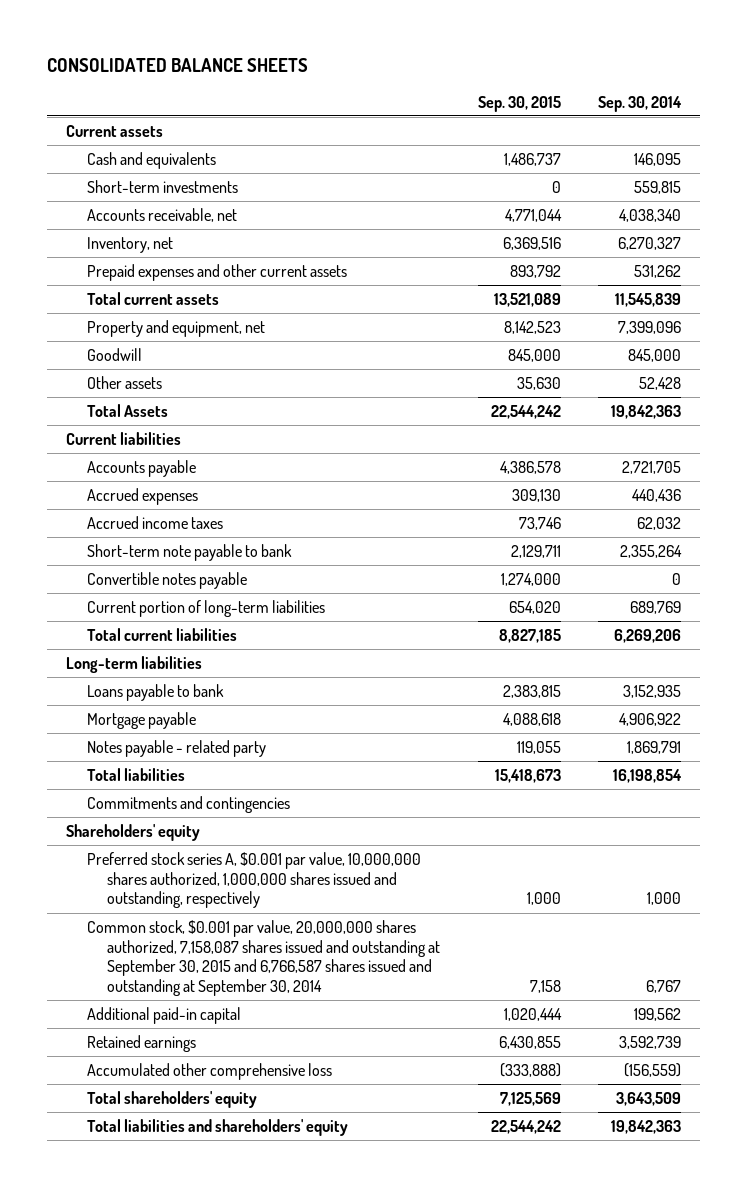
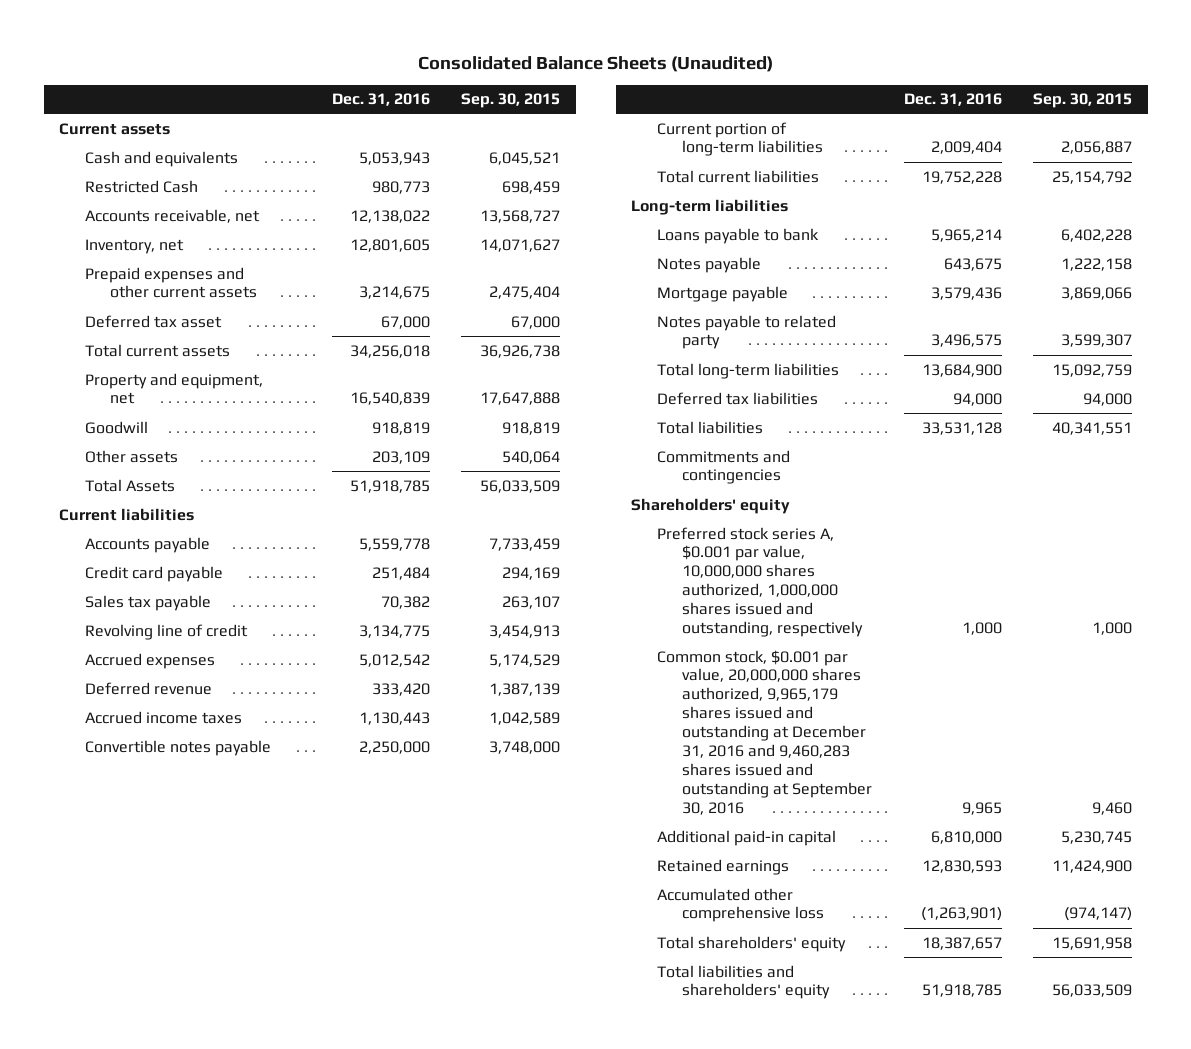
[47,58,309,73] CONSOLIDATED BALANCE SHEETS -> [417,55,773,72] Consolidated Balance Sheets (Unaudited)
[598,95,683,112] Sep. 30, 2014 -> none
none -> [331,93,430,107] Dec. 31, 2016
[86,179,238,193] Short-term investments -> none
[503,152,561,166] 1,486,737 -> [489,151,561,165] 6,045,521
none -> [84,179,198,193] Restricted Cash
[504,208,562,222] 4,771,044 -> [480,209,561,223] 13,568,727
[502,236,561,250] 6,369,516 -> [480,238,561,252] 14,071,627
[509,264,561,278] 893,792 -> [489,286,561,300] 2,475,404
none -> [84,314,222,328] Deferred tax asset
[493,292,561,307] 13,521,089 -> [480,344,561,358] 36,926,738
[503,320,561,334] 8,142,523 -> [480,392,561,406] 17,647,888
[507,348,561,362] 845,000 -> [502,421,561,435] 918,819
[516,376,561,390] 35,630 -> [502,450,561,464] 540,064
[490,404,561,419] 22,544,242 -> [480,479,561,493] 56,033,509
[86,543,292,561] Short-term note payable to bank -> none
[499,460,561,474] 4,386,578 -> [489,537,561,551] 7,733,459
none -> [84,565,223,582] Credit card payable
none -> [84,594,211,611] Sales tax payable
none -> [84,623,248,640] Revolving line of credit
[511,488,561,502] 309,130 -> [489,653,561,667] 5,174,529
none -> [84,681,212,695] Deferred revenue
[518,516,561,530] 73,746 -> [489,711,561,725] 1,042,589
[500,572,561,586] 1,274,000 -> [489,740,561,754] 3,748,000
[508,600,561,614] 654,020 -> [1060,141,1132,155] 2,056,887
[498,628,561,643] 8,827,185 -> [1051,170,1132,184] 25,154,792
[502,684,561,698] 2,383,815 -> [1060,228,1132,242] 6,402,228
none -> [656,256,761,273] Notes payable
[502,712,561,726] 4,088,618 -> [1060,286,1132,300] 3,869,066
[86,739,266,757] Notes payable - related party -> [656,314,836,350] Notes payable to related party
[516,740,561,754] 119,055 -> [1060,334,1132,348] 3,599,307
none -> [656,362,839,379] Total long-term liabilities
none -> [656,391,818,405] Deferred tax liabilities
[494,768,561,783] 15,418,673 -> [1051,421,1132,435] 40,341,551
[86,919,441,997] Common stock, $0.001 par value, 20,000,000 shares authorized, 7,158,087 shares issued and outstanding at September 30, 2015 and 6,766,587 shares issued and outstanding at September 30, 2014 -> [656,649,873,815] Common stock, $0.001 par value, 20,000,000 shares authorized, 9,965,179 shares issued and outstanding at December 31, 2016 and 9,460,283 shares issued and outstanding at September 30, 2016
[529,980,561,994] 7,158 -> [1091,801,1132,815] 9,460
[503,1007,562,1021] 1,020,444 -> [1060,830,1132,844] 5,230,745
[498,1035,561,1049] 6,430,855 -> [1051,859,1132,873] 11,424,900
[499,1062,561,1077] (333,888) -> [1063,907,1132,922] (974,147)
[499,1091,561,1106] 7,125,569 -> [1051,936,1132,950] 15,691,958
[490,1119,561,1134] 22,544,242 -> [1051,984,1132,998] 56,033,509

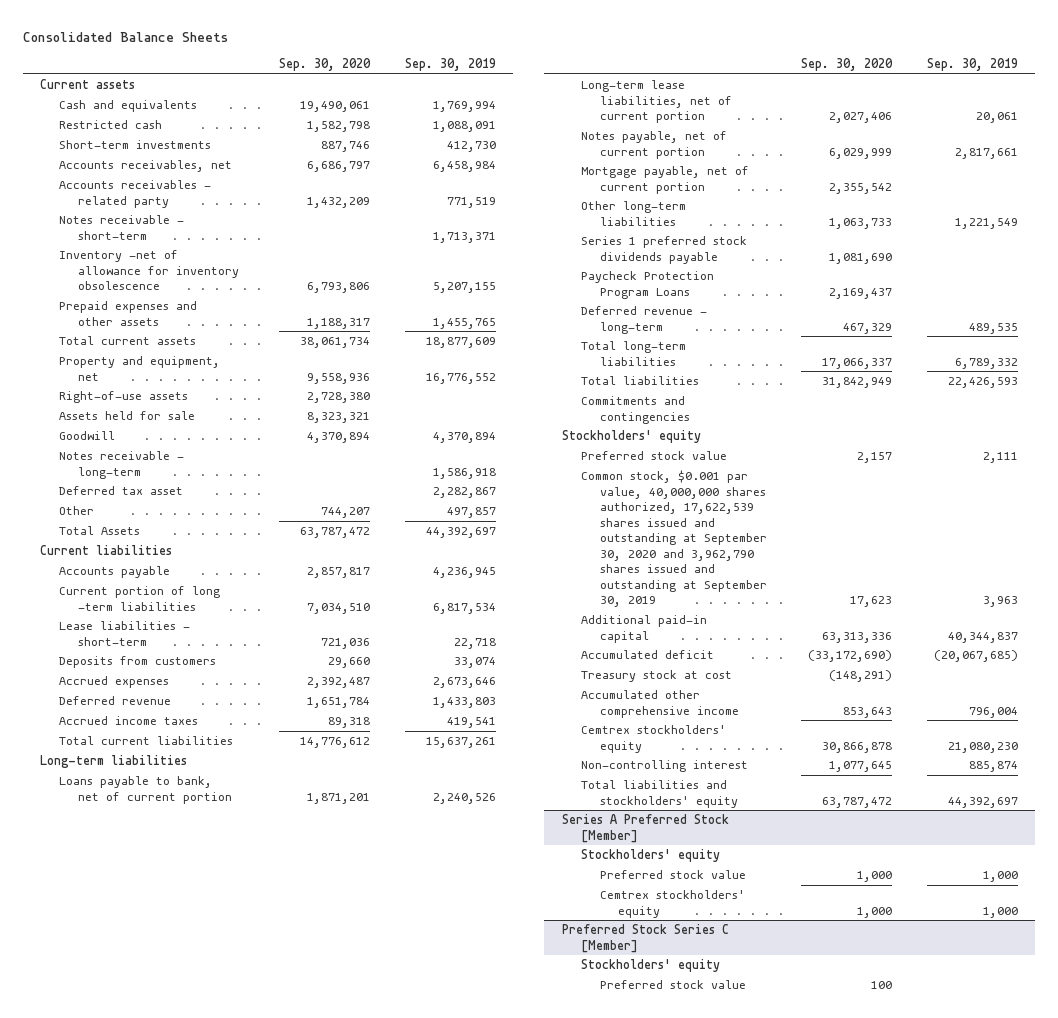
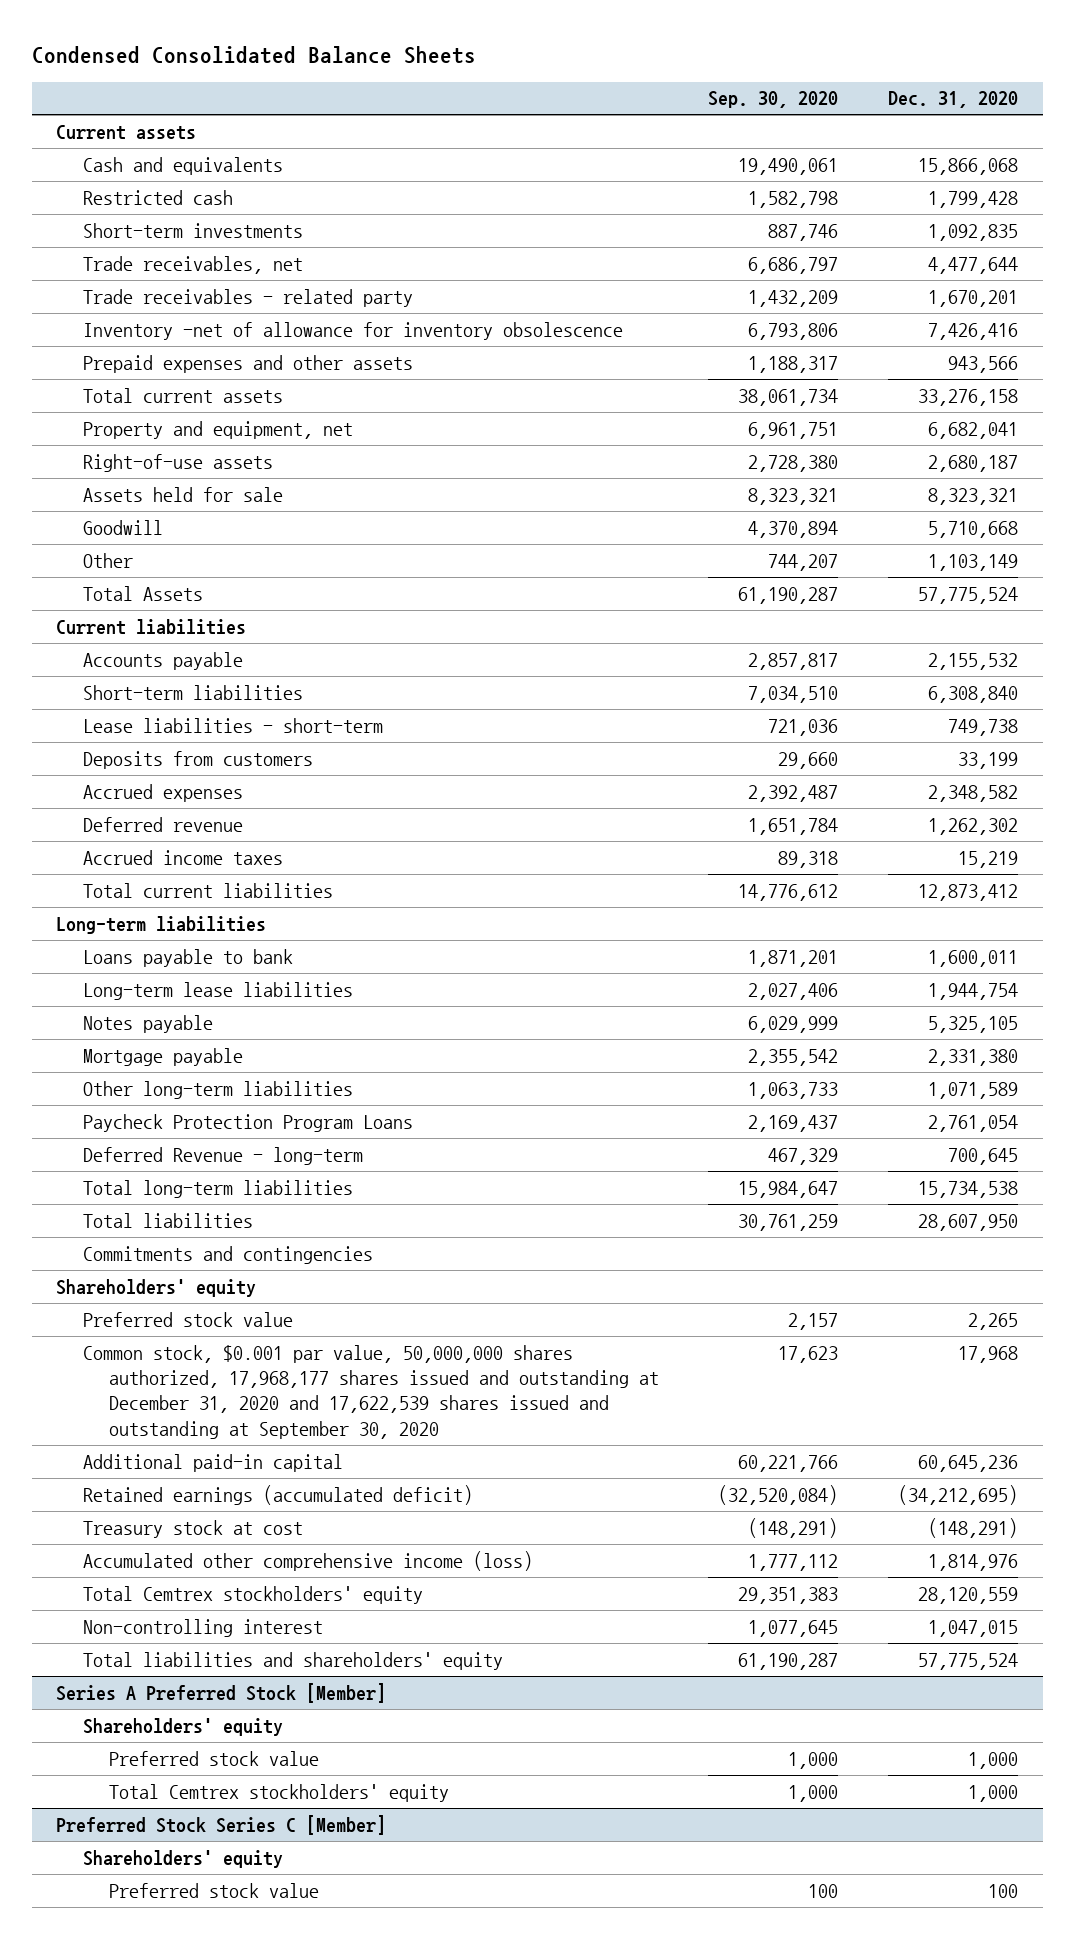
[22,31,228,42] Consolidated Balance Sheets -> [31,46,476,65] Condensed Consolidated Balance Sheets
[405,58,497,72] Sep. 30, 2019 -> none
none -> [887,91,1018,109] Dec. 31, 2020
[58,215,184,240] Notes receivable - short-term -> none
[58,160,232,173] Accounts receivables, net -> [82,255,303,274] Trade receivables, net
[58,180,211,208] Accounts receivables - related party -> [82,288,413,307] Trade receivables - related party
[307,372,371,384] 9,558,936 -> [748,421,839,439] 6,961,751
[58,451,184,479] Notes receivable - long-term -> none
[58,486,183,496] Deferred tax asset -> none
[300,527,371,539] 63,787,472 -> [738,586,839,604] 61,190,287
[58,586,220,611] Current portion of long -term liabilities -> [82,684,303,700] Short-term liabilities
[58,776,232,804] Loans payable to bank, net of current portion -> [82,948,293,967] Loans payable to bank
[580,80,732,124] Long-term lease liabilities, net of current portion -> [82,981,353,1000] Long-term lease liabilities
[580,131,727,159] Notes payable, net of current portion -> [82,1014,213,1033] Notes payable
[580,166,749,194] Mortgage payable, net of current portion -> [82,1047,243,1066] Mortgage payable
[580,236,747,264] Series 1 preferred stock dividends payable -> none
[580,306,707,334] Deferred revenue - long-term -> [82,1146,363,1165] Deferred Revenue - long-term
[822,357,893,369] 17,066,337 -> [738,1180,839,1198] 15,984,647
[822,377,893,389] 31,842,949 -> [738,1213,839,1231] 30,761,259
[561,430,701,444] Stockholders' equity -> [56,1278,257,1297] Shareholders' equity
[580,470,767,608] Common stock, $0.001 par value, 40,000,000 shares authorized, 17,622,539 shares issued and outstanding at September 30, 2020 and 3,962,790 shares issued and outstanding at September 30, 2019 -> [82,1344,660,1439] Common stock, $0.001 par value, 50,000,000 shares authorized, 17,968,177 shares issued and outstanding at December 31, 2020 and 17,622,539 shares issued and outstanding at September 30, 2020
[822,631,893,643] 63,313,336 -> [738,1454,839,1472] 60,221,766
[580,650,714,660] Accumulated deficit -> [82,1484,473,1505] Retained earnings (accumulated deficit)
[808,650,893,663] (33,172,690) -> [718,1484,839,1505] (32,520,084)
[580,690,739,718] Accumulated other comprehensive income -> [82,1550,533,1571] Accumulated other comprehensive income (loss)
[843,706,893,718] 853,643 -> [748,1553,839,1571] 1,777,112
[580,725,726,753] Cemtrex stockholders' equity -> [82,1585,423,1604] Total Cemtrex stockholders' equity
[822,741,893,753] 30,866,878 -> [738,1586,839,1604] 29,351,383
[580,780,738,808] Total liabilities and stockholders' equity -> [82,1651,503,1670] Total liabilities and shareholders' equity
[822,796,893,808] 63,787,472 -> [738,1652,839,1670] 61,190,287
[580,849,720,863] Stockholders' equity -> [82,1717,283,1736] Shareholders' equity
[599,890,745,918] Cemtrex stockholders' equity -> [109,1783,450,1802] Total Cemtrex stockholders' equity
[580,959,720,973] Stockholders' equity -> [82,1849,283,1868] Shareholders' equity

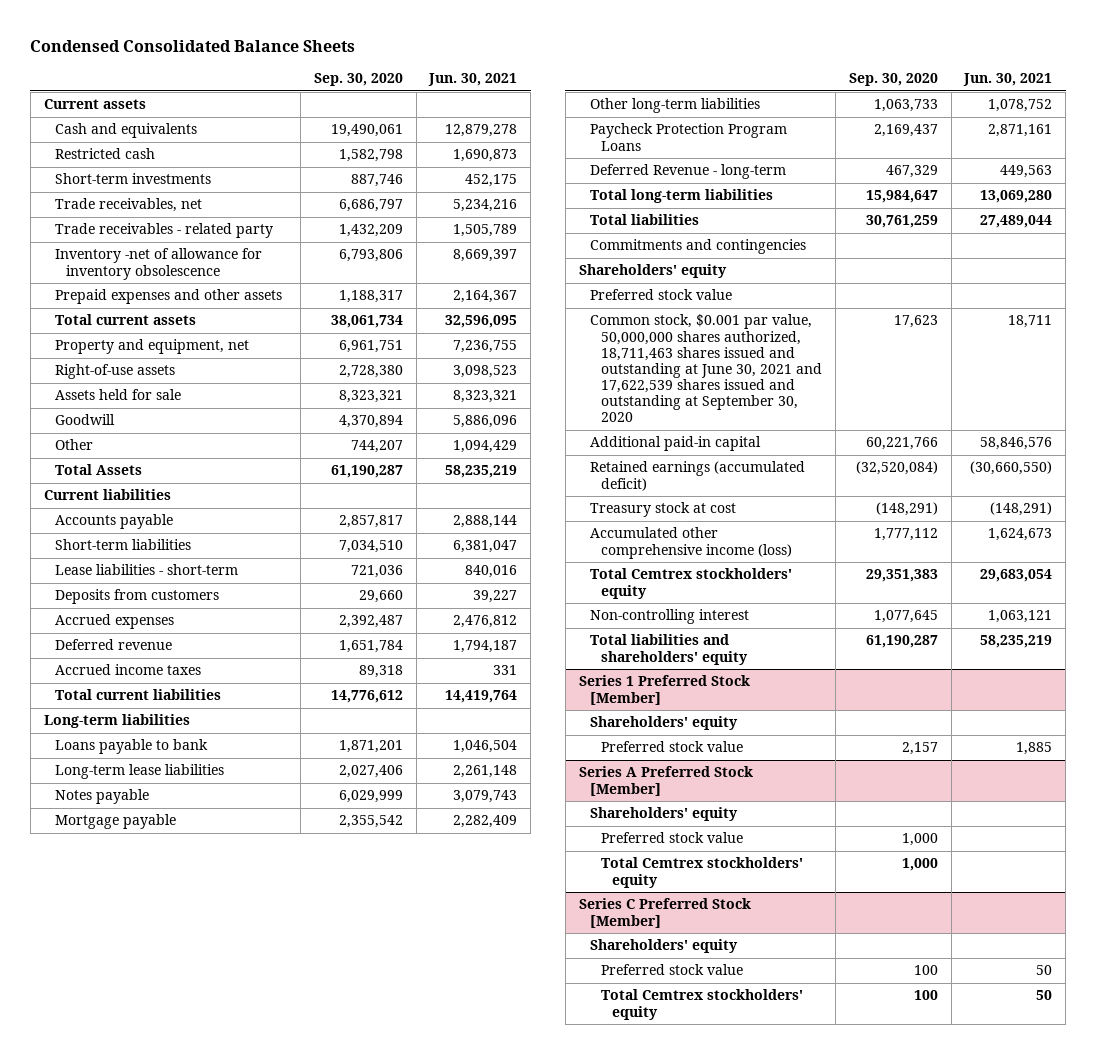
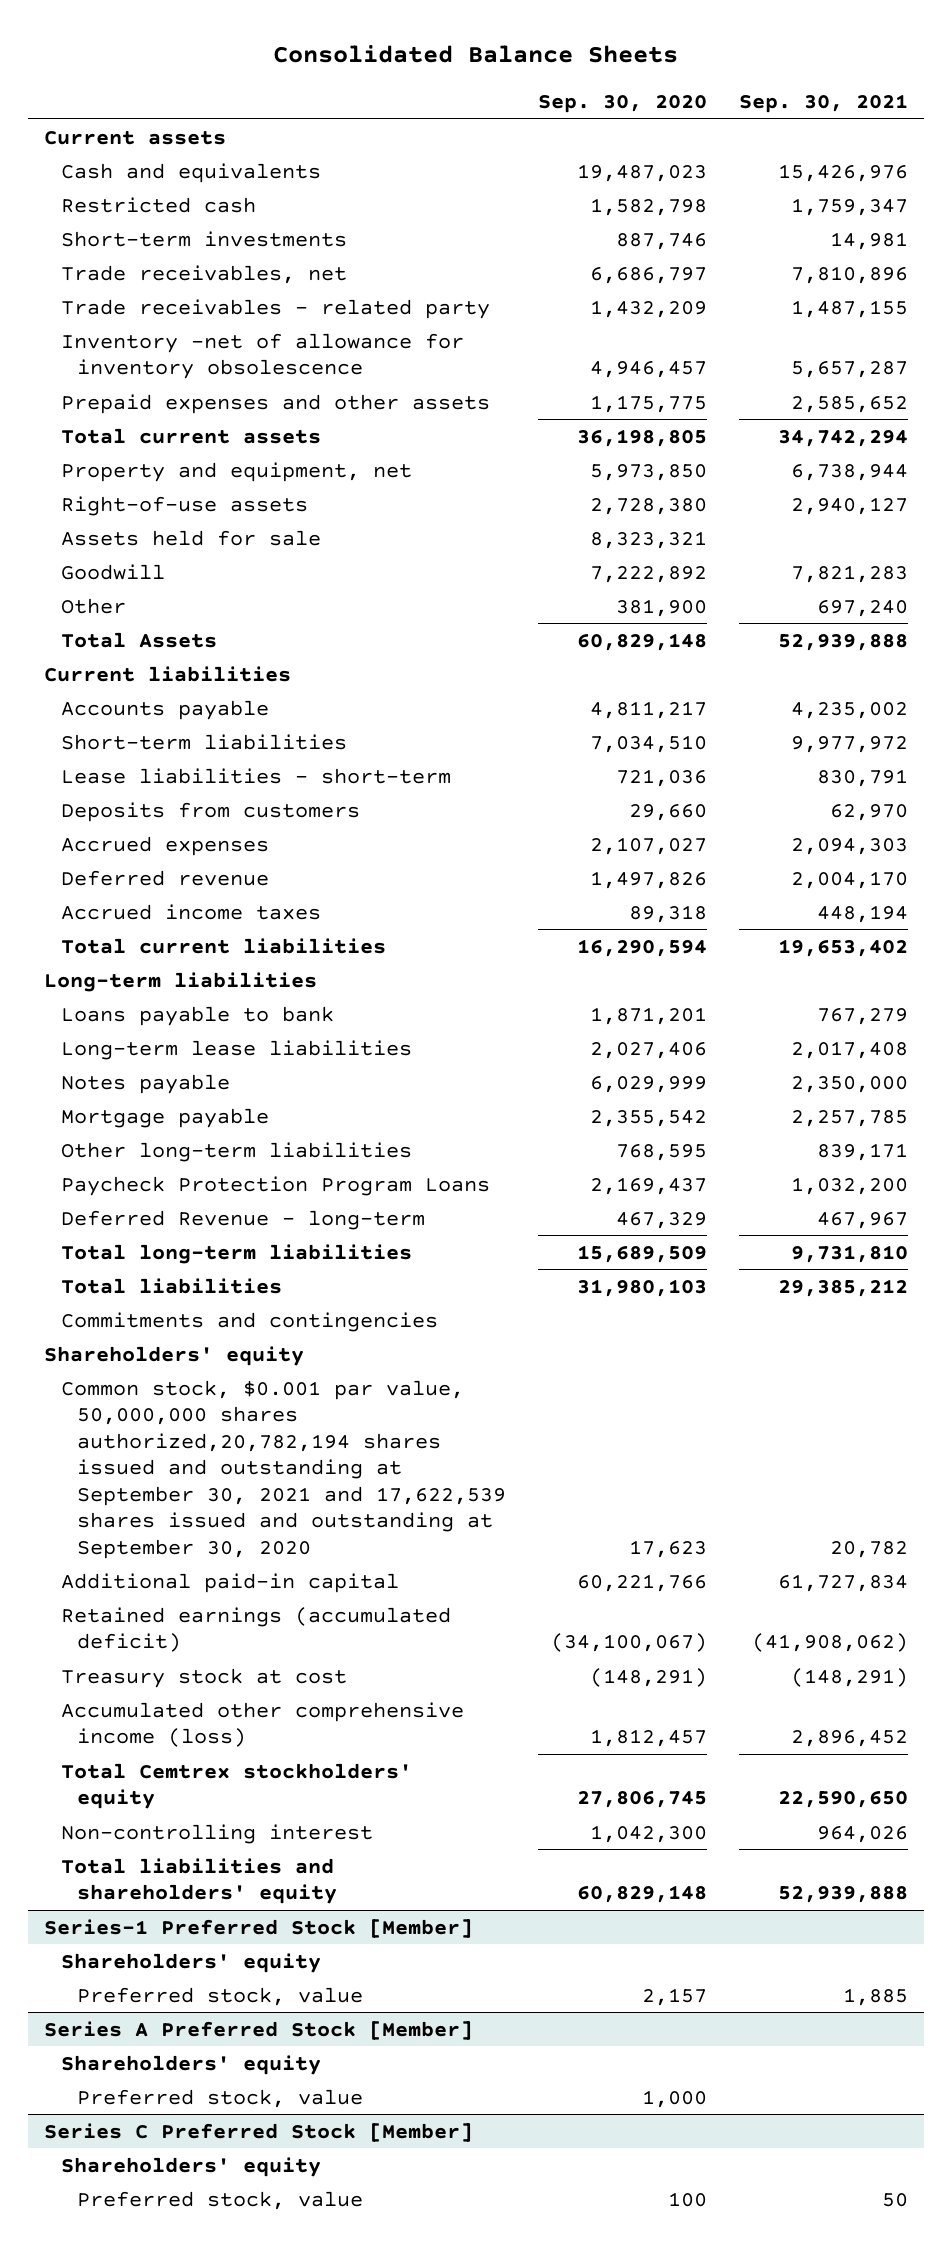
[30,39,356,52] Condensed Consolidated Balance Sheets -> [273,45,679,64] Consolidated Balance Sheets
[428,73,518,87] Jun. 30, 2021 -> none
none -> [739,93,909,113] Sep. 30, 2021
[330,124,403,138] 19,490,061 -> [577,163,708,182] 19,487,023
[338,249,403,263] 6,793,806 -> [590,361,708,379] 4,946,457
[338,290,403,304] 1,188,317 -> [590,394,708,413] 1,175,775
[330,315,403,329] 38,061,734 -> [577,428,708,447] 36,198,805
[338,340,403,354] 6,961,751 -> [590,463,708,481] 5,973,850
[338,415,403,429] 4,370,894 -> [590,565,708,583] 7,222,892
[350,440,403,454] 744,207 -> [616,598,708,617] 381,900
[330,465,403,479] 61,190,287 -> [577,632,708,651] 60,829,148
[338,515,403,529] 2,857,817 -> [590,700,708,719] 4,811,217
[338,615,403,629] 2,392,487 -> [590,836,708,855] 2,107,027
[338,640,403,654] 1,651,784 -> [590,870,708,889] 1,497,826
[330,690,403,704] 14,776,612 -> [577,938,708,957] 16,290,594
[873,99,938,113] 1,063,733 -> [616,1143,708,1161] 768,595
[865,190,938,204] 15,984,647 -> [577,1244,708,1263] 15,689,509
[865,215,938,229] 30,761,259 -> [577,1278,708,1297] 31,980,103
[589,289,732,301] Preferred stock value -> none
[589,314,823,423] Common stock, $0.001 par value, 50,000,000 shares authorized, 18,711,463 shares issued and outstanding at June 30, 2021 and 17,622,539 shares issued and outstanding at September 30, 2020 -> [60,1379,507,1559] Common stock, $0.001 par value, 50,000,000 shares authorized,20,782,194 shares issued and outstanding at September 30, 2021 and 17,622,539 shares issued and outstanding at September 30, 2020
[855,461,938,476] (32,520,084) -> [551,1633,708,1653] (34,100,067)
[873,528,938,542] 1,777,112 -> [590,1729,708,1748] 1,812,457
[865,569,938,583] 29,351,383 -> [577,1791,708,1809] 27,806,745
[873,610,938,624] 1,077,645 -> [590,1824,708,1843] 1,042,300
[865,635,938,649] 61,190,287 -> [577,1885,708,1904] 60,829,148
[578,675,750,705] Series 1 Preferred Stock [Member] -> [44,1918,474,1938] Series-1 Preferred Stock [Member]
[601,741,744,753] Preferred stock value -> [77,1986,364,2006] Preferred stock, value
[601,857,804,888] Total Cemtrex stockholders' equity -> none
[601,832,744,844] Preferred stock value -> [77,2088,364,2108] Preferred stock, value
[601,989,804,1020] Total Cemtrex stockholders' equity -> none
[601,964,744,976] Preferred stock value -> [77,2190,364,2210] Preferred stock, value

